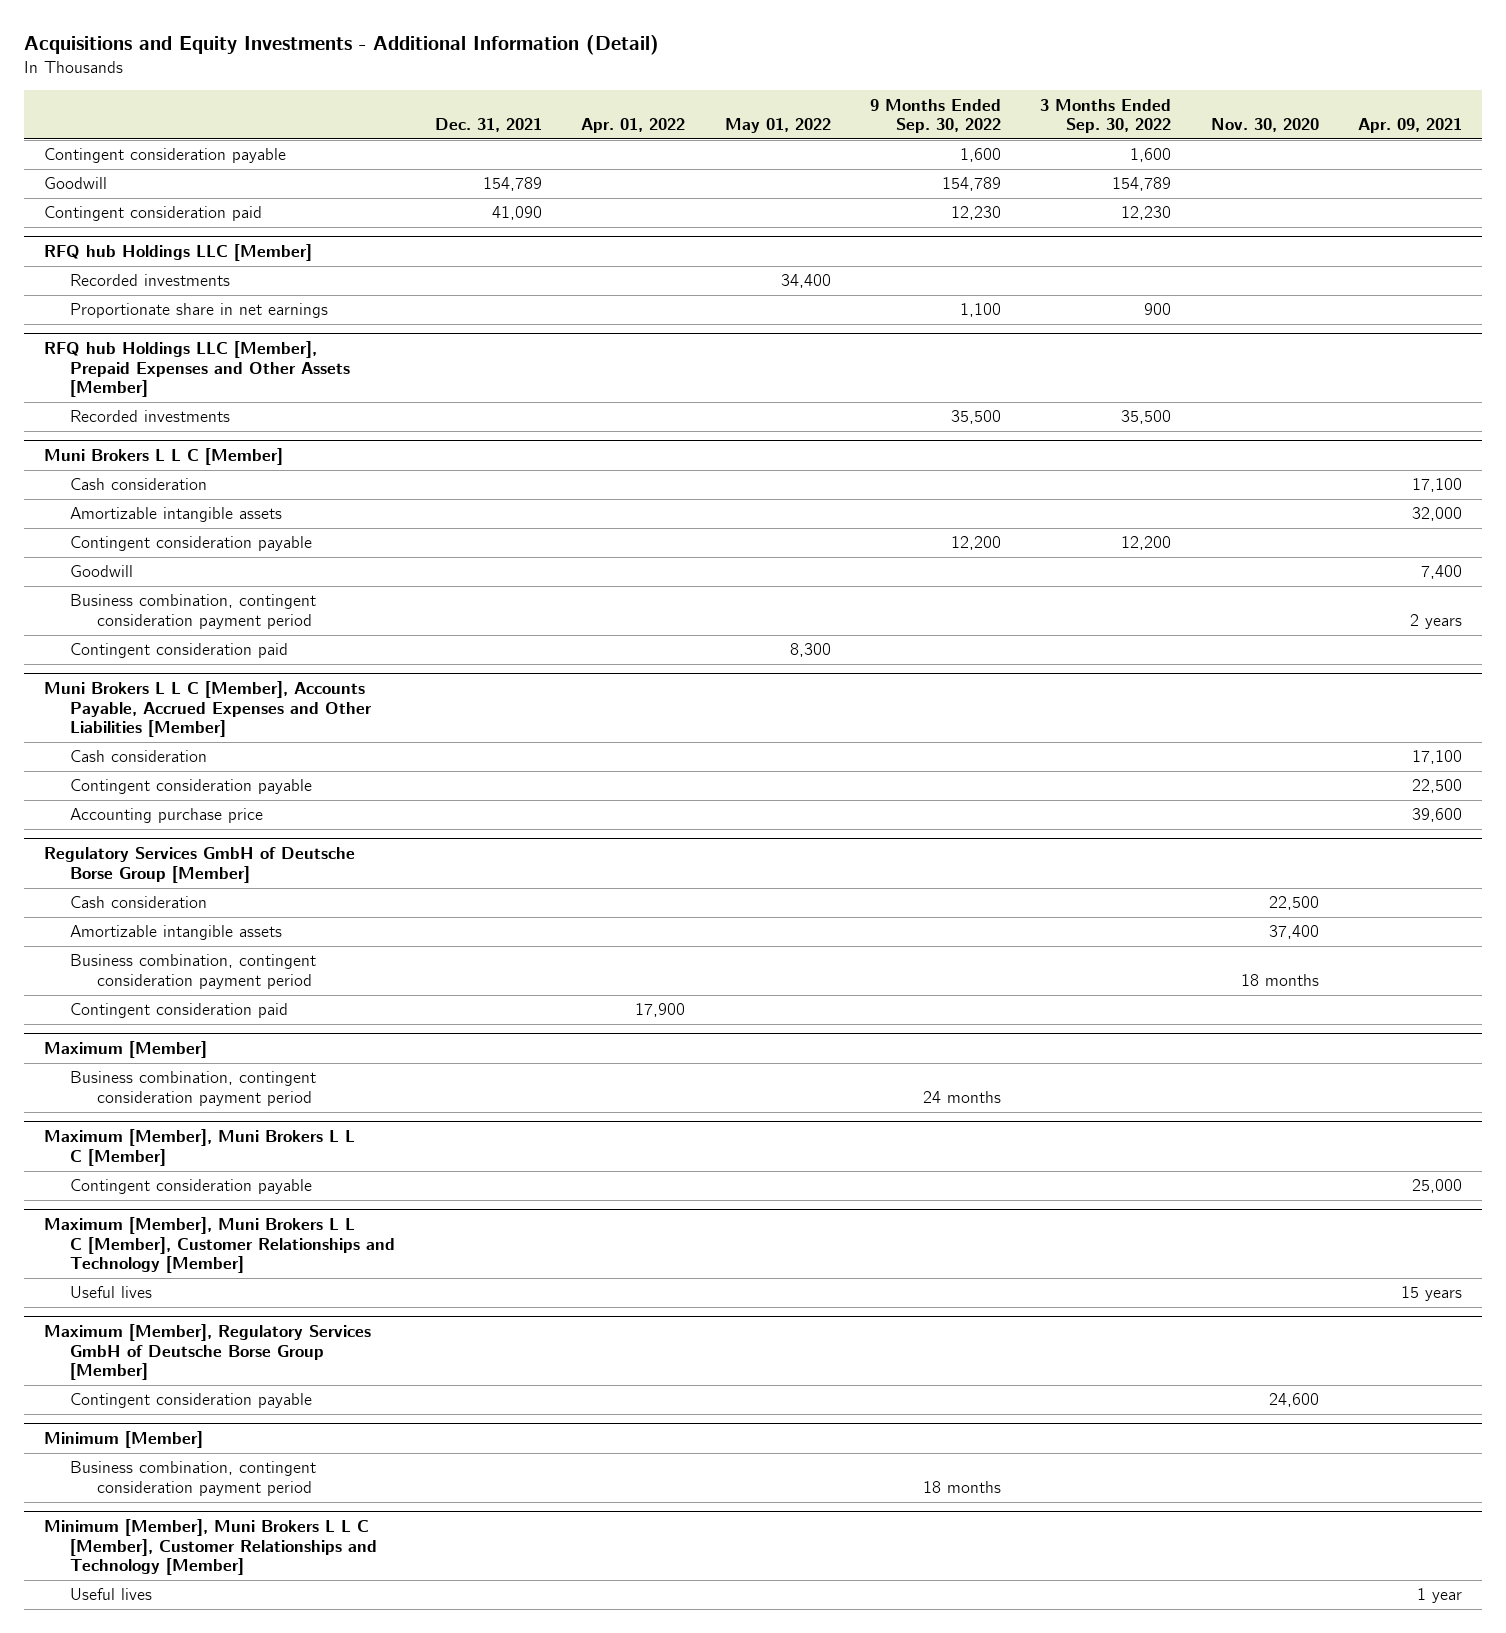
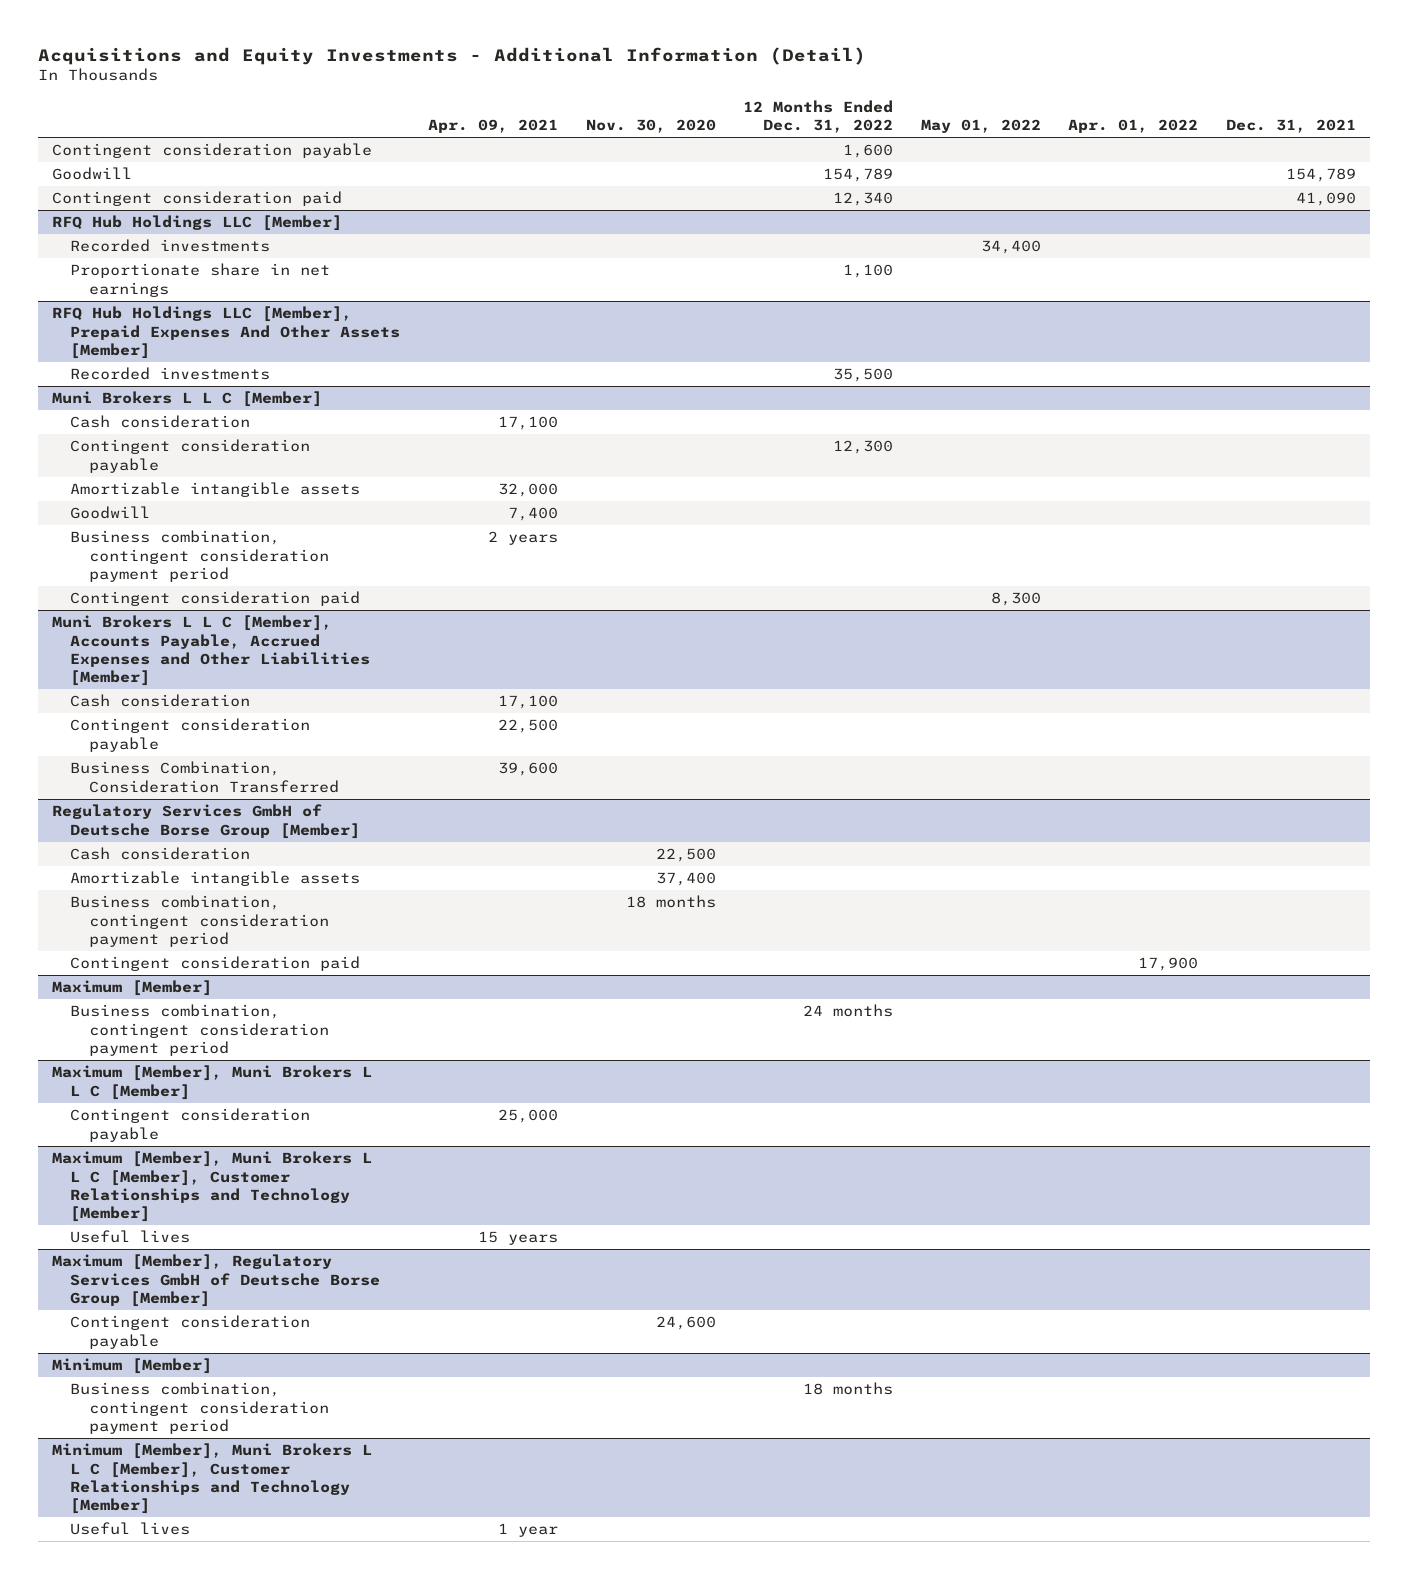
[869,98,1001,134] 9 Months Ended Sep. 30, 2022 -> none
[1040,98,1172,134] 3 Months Ended Sep. 30, 2022 -> none
none -> [743,99,894,134] 12 Months Ended Dec. 31, 2022
[44,244,313,262] RFQ hub Holdings LLC [Member] -> [51,215,342,232] RFQ Hub Holdings LLC [Member]
[44,341,351,398] RFQ hub Holdings LLC [Member], Prepaid Expenses and Other Assets [Member] -> [51,306,401,360] RFQ Hub Holdings LLC [Member], Prepaid Expenses And Other Assets [Member]
[70,507,283,523] Amortizable intangible assets -> [70,482,361,498] Amortizable intangible assets
[70,808,264,824] Accounting purchase price -> [70,761,340,793] Business Combination, Consideration Transferred

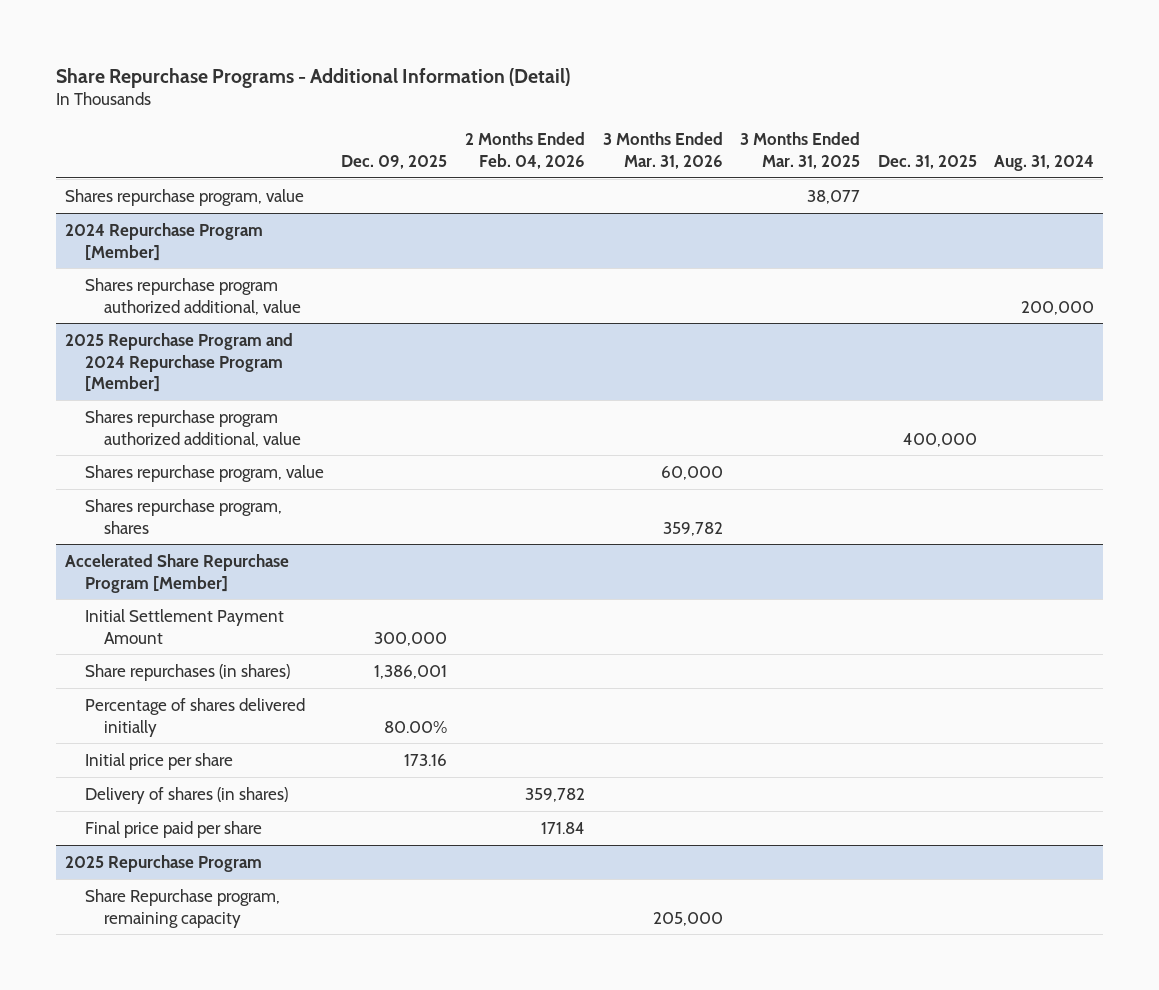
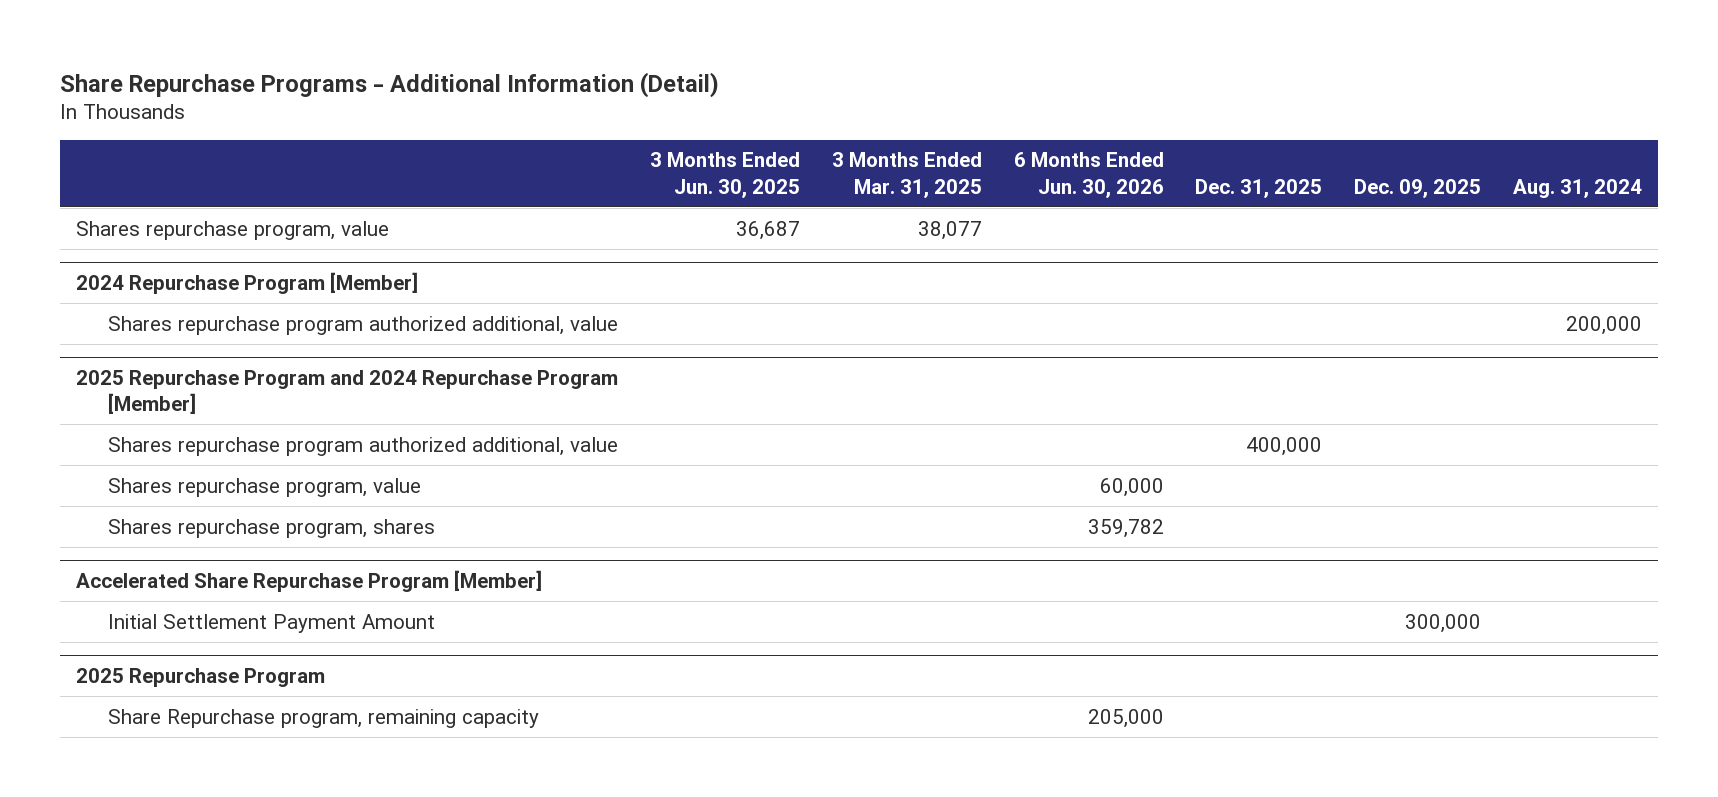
[464,132,585,170] 2 Months Ended Feb. 04, 2026 -> none
[602,132,723,170] 3 Months Ended Mar. 31, 2026 -> none
none -> [650,152,801,198] 3 Months Ended Jun. 30, 2025
none -> [1013,152,1164,198] 6 Months Ended Jun. 30, 2026
[84,663,290,681] Share repurchases (in shares) -> none
[84,697,305,737] Percentage of shares delivered initially -> none
[84,752,233,770] Initial price per share -> none
[84,786,288,804] Delivery of shares (in shares) -> none
[84,820,262,838] Final price paid per share -> none

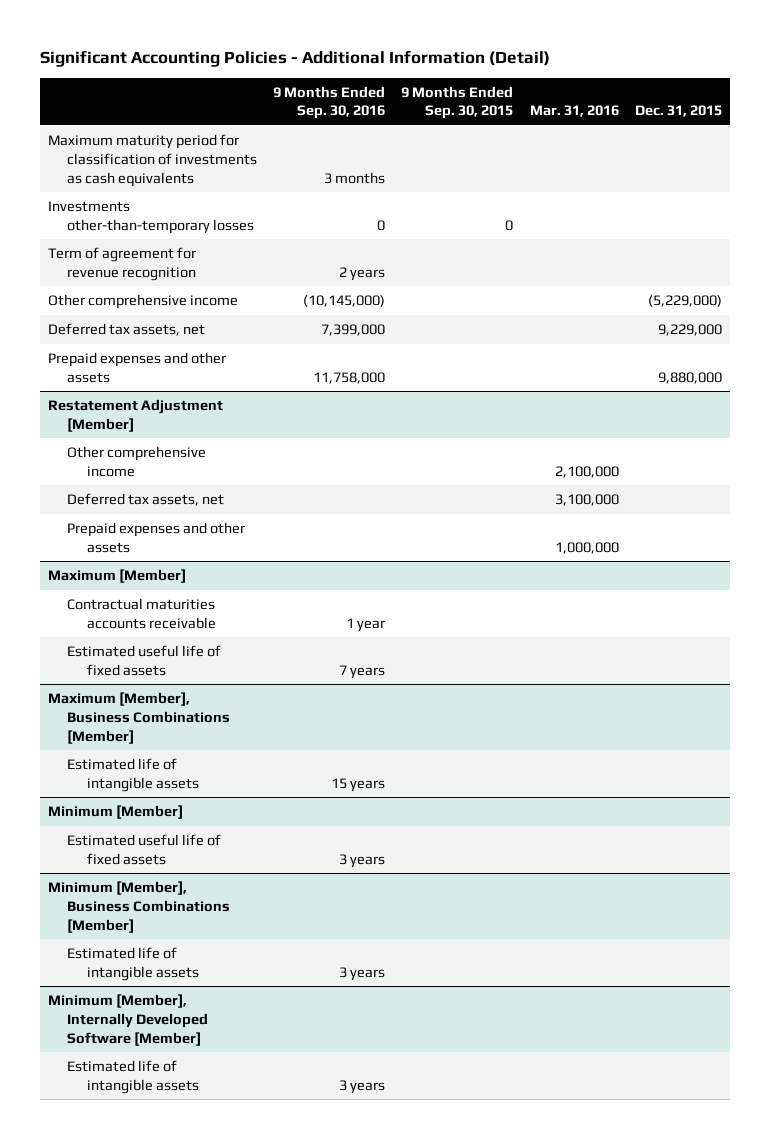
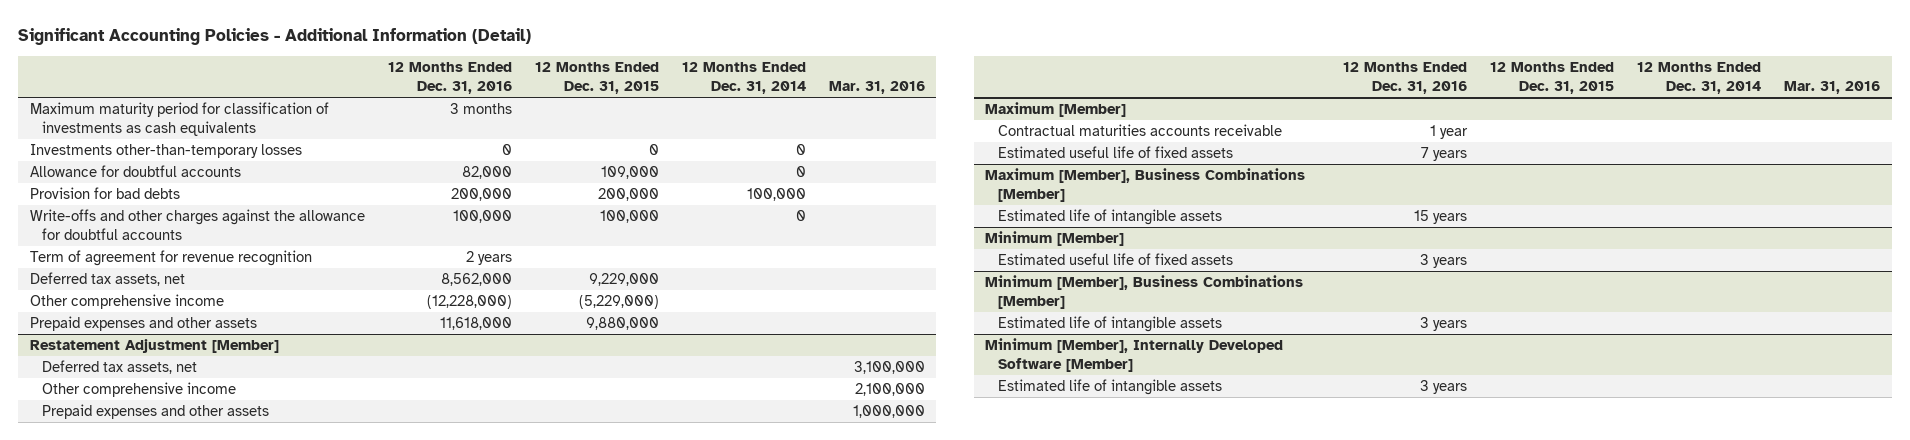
[273,85,386,120] 9 Months Ended Sep. 30, 2016 -> none
[401,85,514,120] 9 Months Ended Sep. 30, 2015 -> none
[634,105,722,118] Dec. 31, 2015 -> none
none -> [387,62,512,95] 12 Months Ended Dec. 31, 2016
none -> [534,62,659,95] 12 Months Ended Dec. 31, 2015
none -> [681,62,806,95] 12 Months Ended Dec. 31, 2014
none -> [29,165,241,178] Allowance for doubtful accounts
none -> [29,187,180,200] Provision for bad debts
none -> [29,209,365,241] Write-offs and other charges against the allowance for doubtful accounts
[48,294,239,310] Other comprehensive income -> [29,294,224,310] Other comprehensive income
[67,446,207,477] Other comprehensive income -> [42,382,237,398] Other comprehensive income

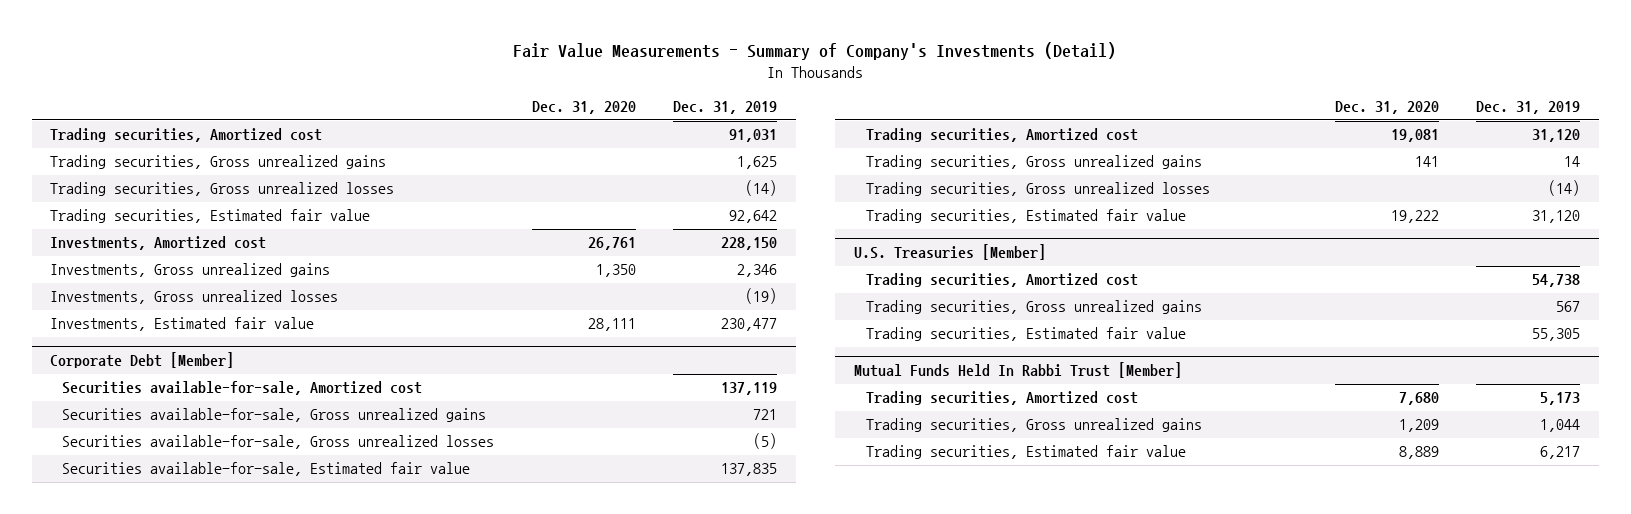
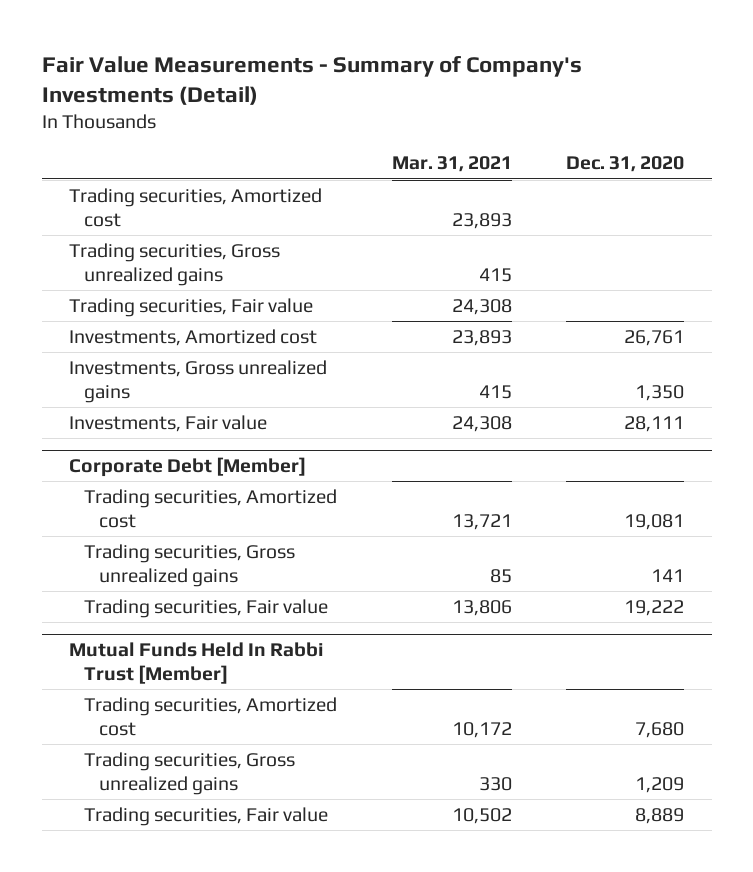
[673,101,778,115] Dec. 31, 2019 -> none
none -> [391,156,512,173] Mar. 31, 2021
[50,182,395,197] Trading securities, Gross unrealized losses -> none
[50,209,371,224] Trading securities, Estimated fair value -> [69,297,314,317] Trading securities, Fair value
[50,290,339,305] Investments, Gross unrealized losses -> none
[50,317,315,332] Investments, Estimated fair value -> [69,414,268,432] Investments, Fair value
[62,381,423,396] Securities available-for-sale, Amortized cost -> none
[62,408,487,423] Securities available-for-sale, Gross unrealized gains -> none
[62,435,495,450] Securities available-for-sale, Gross unrealized losses -> none
[62,462,471,477] Securities available-for-sale, Estimated fair value -> none
[865,182,1210,197] Trading securities, Gross unrealized losses -> none
[853,244,1046,261] U.S. Treasuries [Member] -> none
[865,273,1138,288] Trading securities, Amortized cost -> none
[865,300,1202,315] Trading securities, Gross unrealized gains -> none
[865,327,1186,342] Trading securities, Estimated fair value -> none
[865,209,1186,224] Trading securities, Estimated fair value -> [84,598,329,618] Trading securities, Fair value
[865,445,1186,460] Trading securities, Estimated fair value -> [84,806,329,826] Trading securities, Fair value

